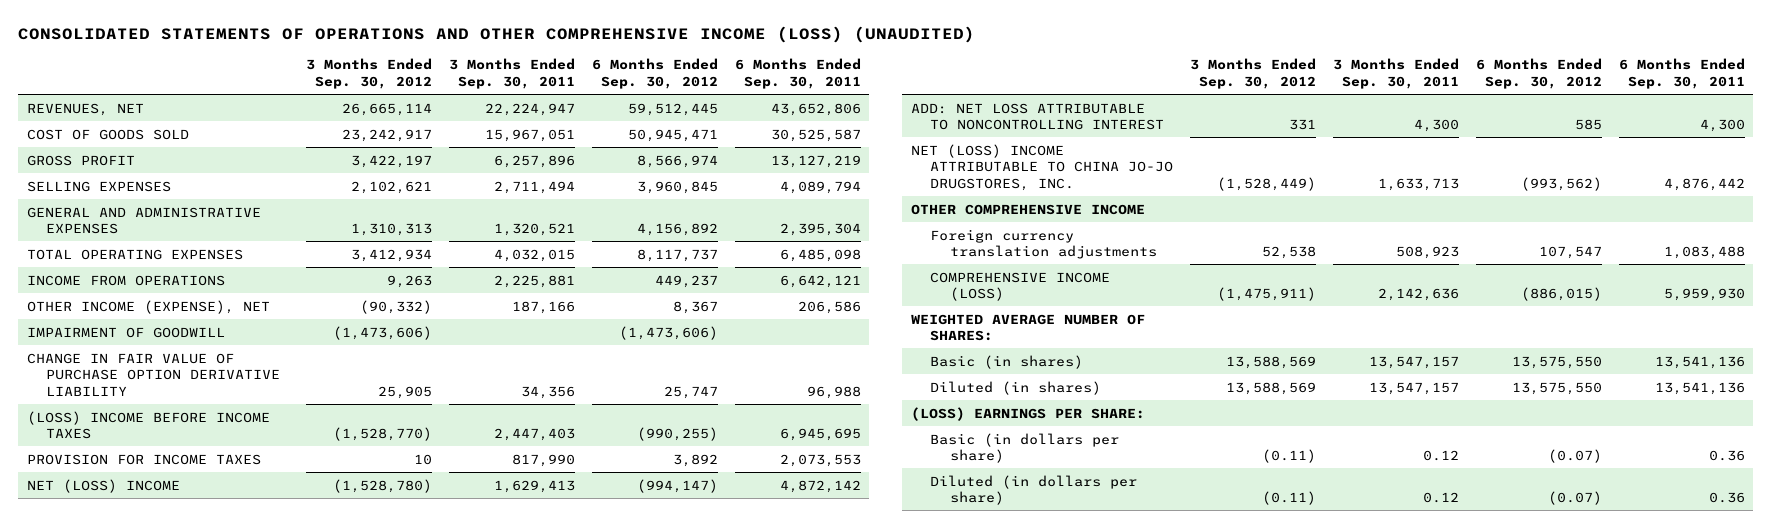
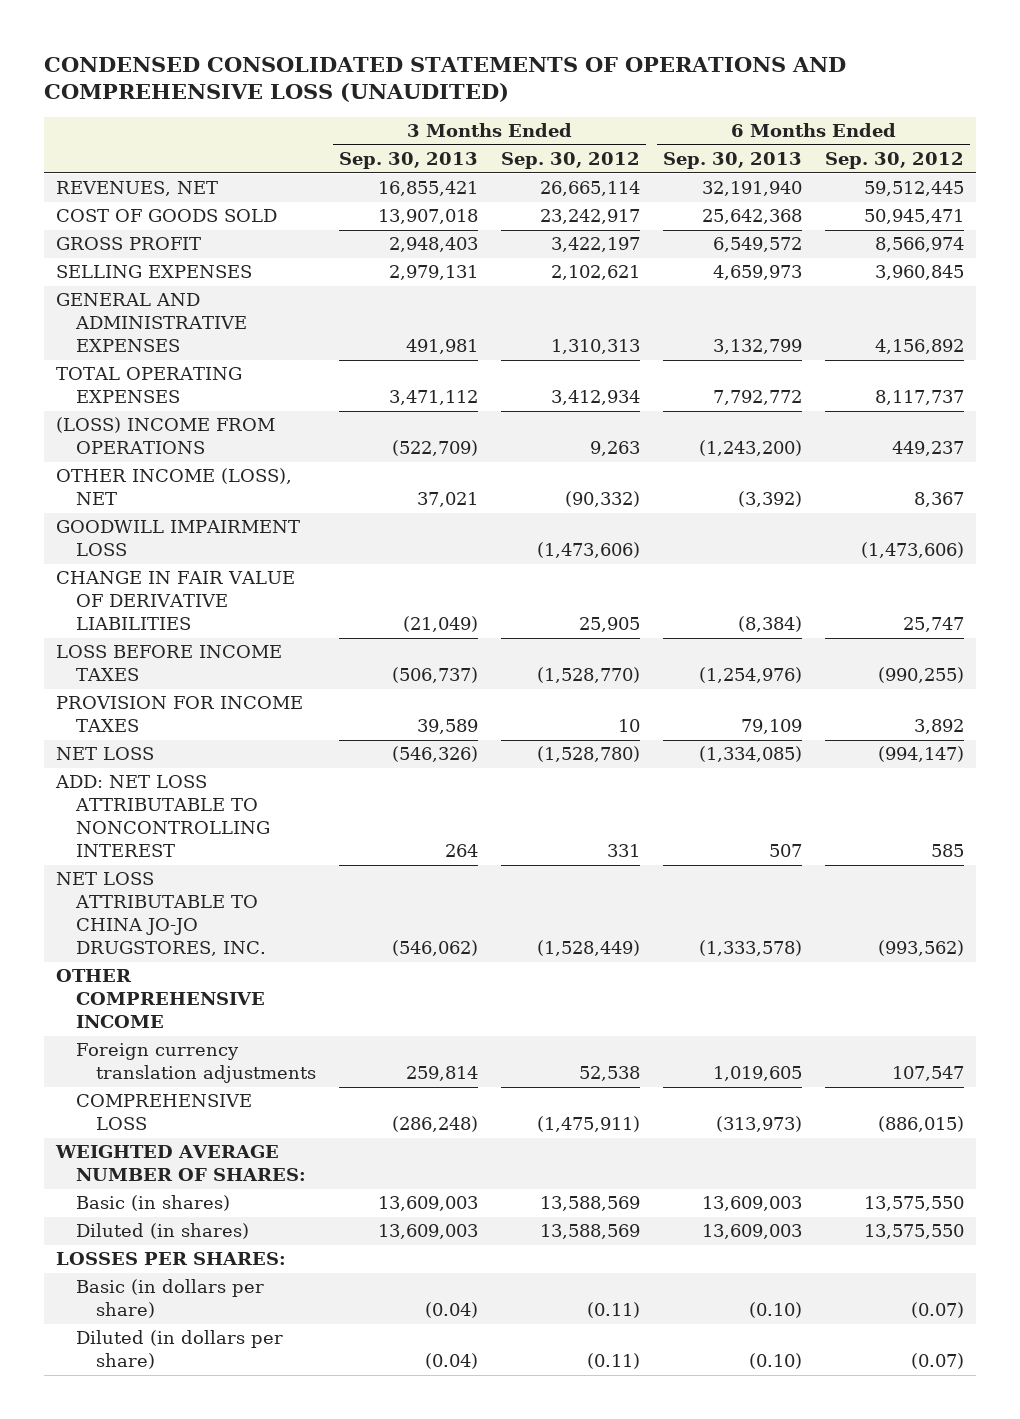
[18,25,976,43] CONSOLIDATED STATEMENTS OF OPERATIONS AND OTHER COMPREHENSIVE INCOME (LOSS) (UNAUDITED) -> [44,56,847,103] CONDENSED CONSOLIDATED STATEMENTS OF OPERATIONS AND COMPREHENSIVE LOSS (UNAUDITED)
[448,58,575,89] 3 Months Ended Sep. 30, 2011 -> none
[734,58,861,89] 6 Months Ended Sep. 30, 2011 -> none
none -> [339,152,479,170] Sep. 30, 2013
none -> [663,152,803,170] Sep. 30, 2013
[26,274,225,286] INCOME FROM OPERATIONS -> [55,417,275,455] (LOSS) INCOME FROM OPERATIONS
[26,299,270,314] OTHER INCOME (EXPENSE), NET -> [55,468,292,506] OTHER INCOME (LOSS), NET
[26,326,225,338] IMPAIRMENT OF GOODWILL -> [55,520,300,557] GOODWILL IMPAIRMENT LOSS
[26,352,281,396] CHANGE IN FAIR VALUE OF PURCHASE OPTION DERIVATIVE LIABILITY -> [55,571,295,631] CHANGE IN FAIR VALUE OF DERIVATIVE LIABILITIES
[26,410,270,440] (LOSS) INCOME BEFORE INCOME TAXES -> [55,645,282,682] LOSS BEFORE INCOME TAXES
[26,478,180,493] NET (LOSS) INCOME -> [55,747,154,761] NET LOSS
[910,143,1174,191] NET (LOSS) INCOME ATTRIBUTABLE TO CHINA JO-JO DRUGSTORES, INC. -> [55,872,266,957] NET LOSS ATTRIBUTABLE TO CHINA JO-JO DRUGSTORES, INC.
[930,271,1111,302] COMPREHENSIVE INCOME (LOSS) -> [75,1094,252,1131] COMPREHENSIVE LOSS
[910,406,1145,421] (LOSS) EARNINGS PER SHARE: -> [55,1252,286,1266] LOSSES PER SHARES:

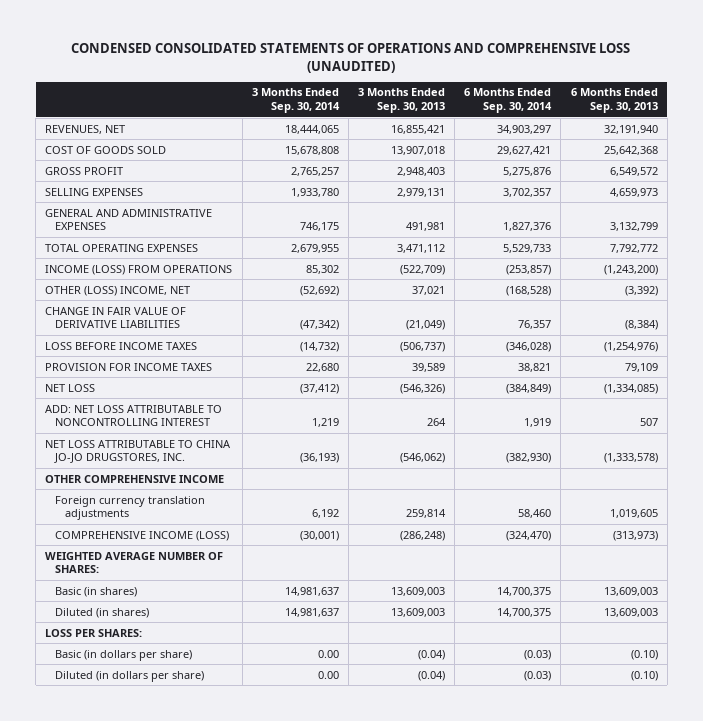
[501,152,641,170] Sep. 30, 2012 -> none
[825,152,965,170] Sep. 30, 2012 -> none
none -> [251,88,340,114] 3 Months Ended Sep. 30, 2014
none -> [464,88,553,114] 6 Months Ended Sep. 30, 2014
[55,520,300,557] GOODWILL IMPAIRMENT LOSS -> none
[55,417,275,455] (LOSS) INCOME FROM OPERATIONS -> [45,264,233,275] INCOME (LOSS) FROM OPERATIONS
[55,468,292,506] OTHER INCOME (LOSS), NET -> [45,285,191,296] OTHER (LOSS) INCOME, NET
[75,1094,252,1131] COMPREHENSIVE LOSS -> [55,530,230,541] COMPREHENSIVE INCOME (LOSS)
[55,1252,286,1266] LOSSES PER SHARES: -> [45,628,143,637] LOSS PER SHARES:

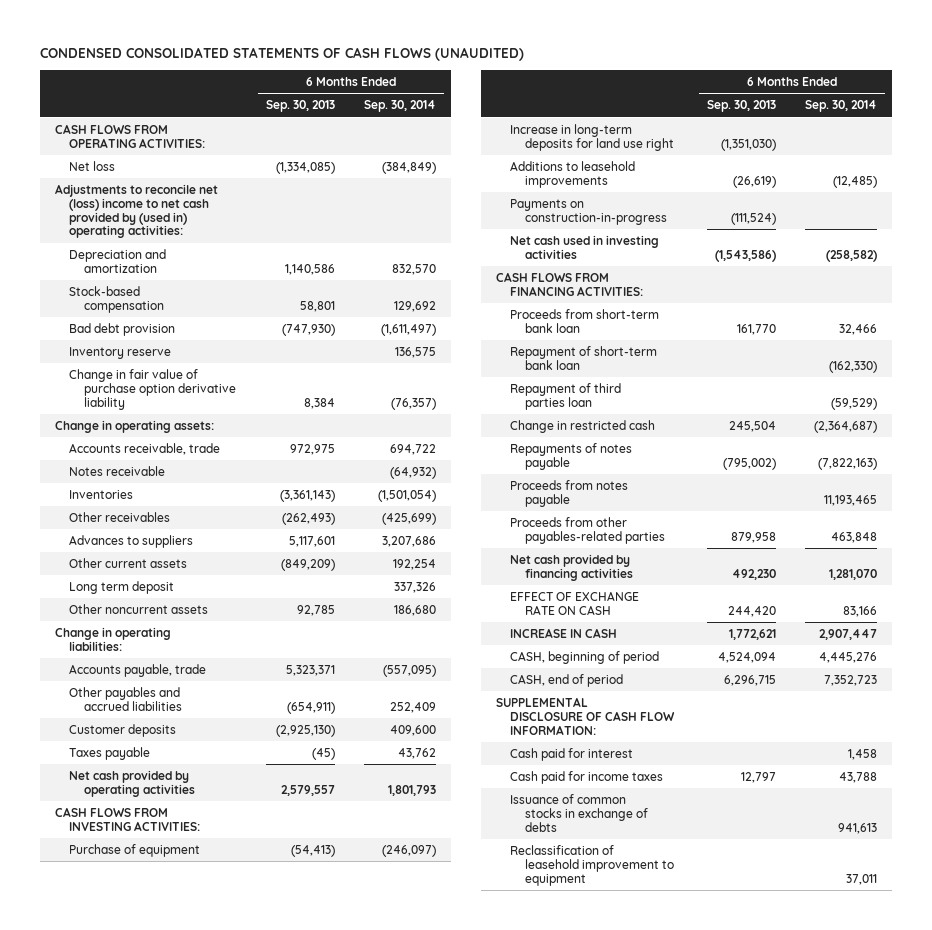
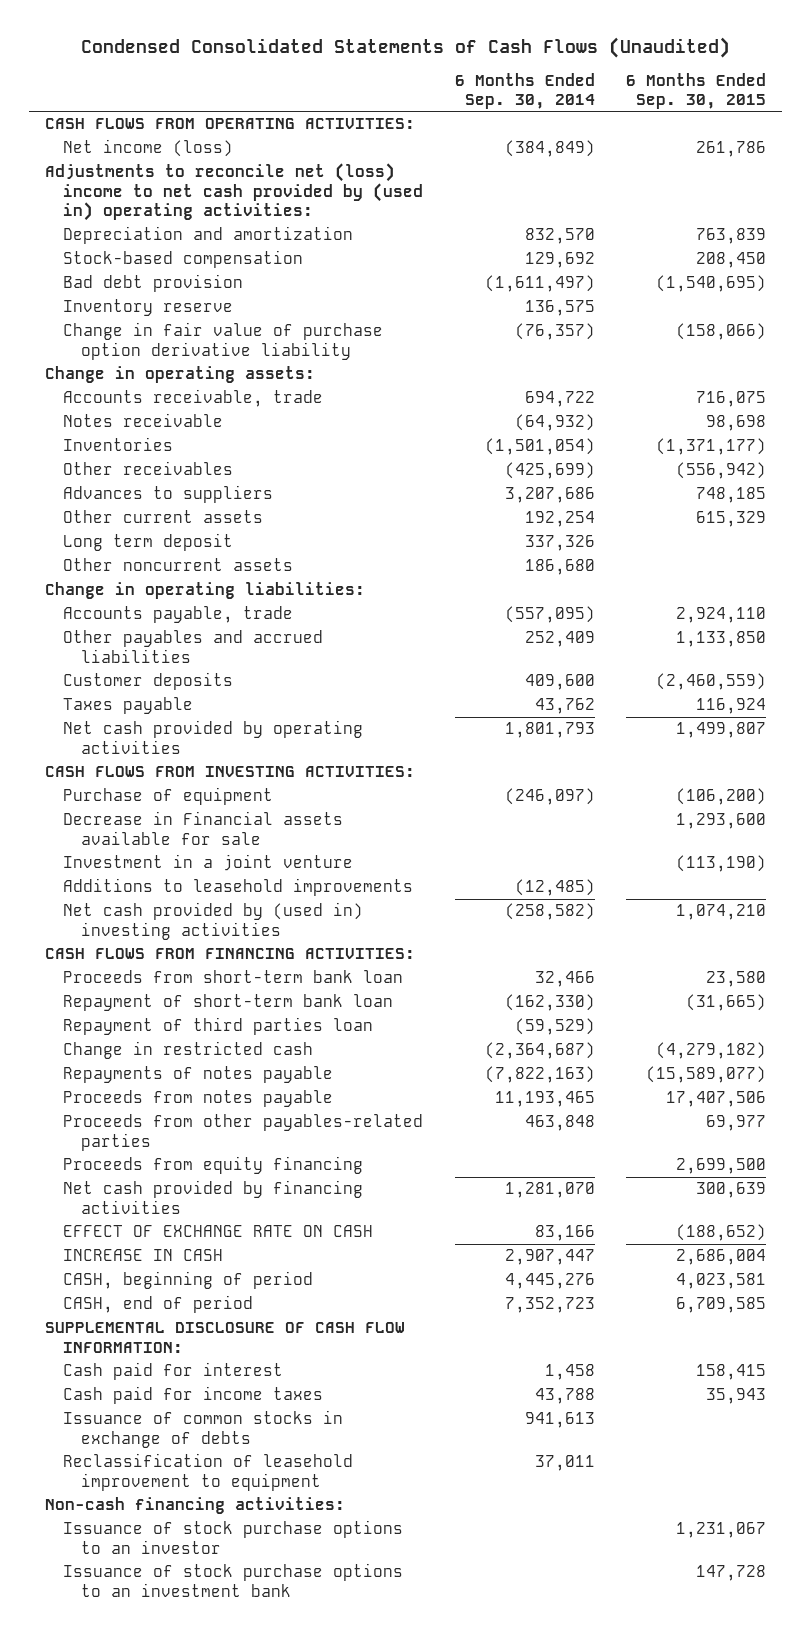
[39,47,524,62] CONDENSED CONSOLIDATED STATEMENTS OF CASH FLOWS (UNAUDITED) -> [80,37,730,59] Condensed Consolidated Statements of Cash Flows (Unaudited)
[265,100,335,113] Sep. 30, 2013 -> none
none -> [626,72,767,110] 6 Months Ended Sep. 30, 2015
[69,160,116,171] Net loss -> [62,139,233,158] Net income (loss)
[510,123,675,151] Increase in long-term deposits for land use right -> none
none -> [62,811,343,845] Decrease in Financial assets available for sale
none -> [62,854,353,872] Investment in a joint venture
[510,198,668,225] Payments on construction-in-progress -> none
[510,234,660,259] Net cash used in investing activities -> [62,902,363,940] Net cash provided by (used in) investing activities
none -> [62,1156,363,1175] Proceeds from equity financing
none -> [45,1497,346,1515] Non-cash financing activities:
none -> [62,1520,403,1554] Issuance of stock purchase options to an investor
none -> [62,1563,403,1597] Issuance of stock purchase options to an investment bank

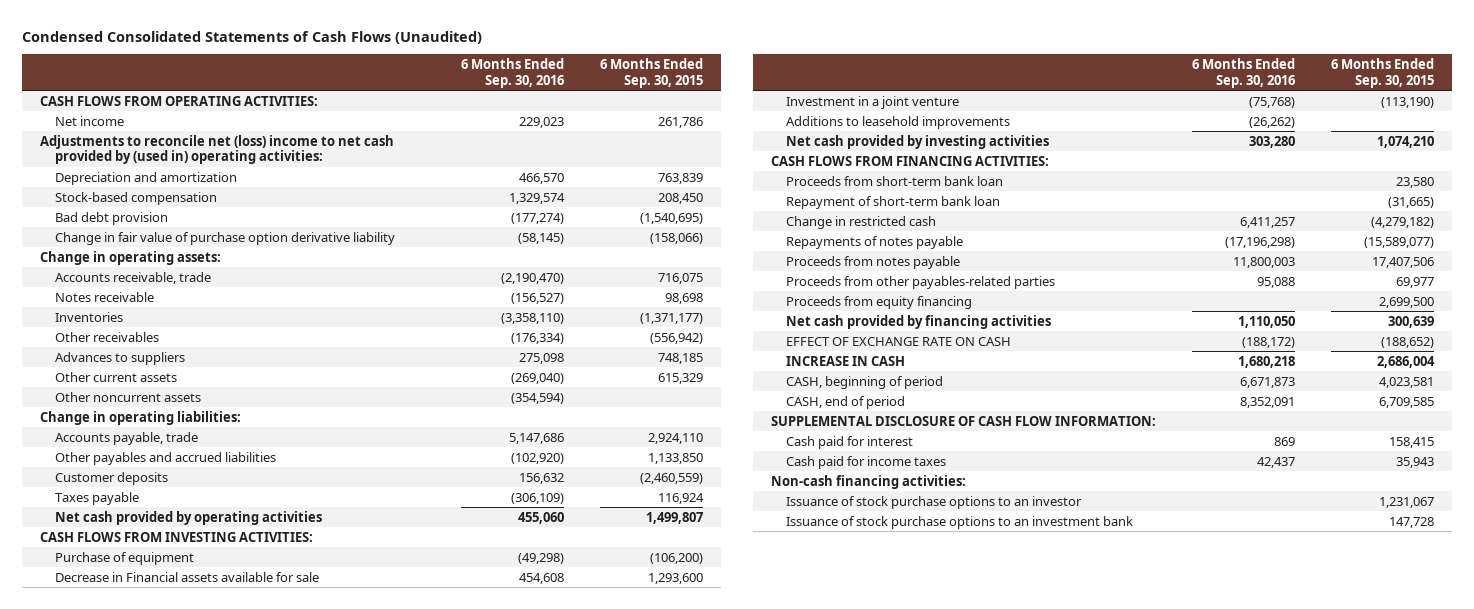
[454,72,595,110] 6 Months Ended Sep. 30, 2014 -> none
none -> [460,58,564,88] 6 Months Ended Sep. 30, 2016
[62,139,233,158] Net income (loss) -> [54,115,124,126] Net income
[62,299,233,317] Inventory reserve -> none
[62,533,233,552] Long term deposit -> none
[62,902,363,940] Net cash provided by (used in) investing activities -> [785,134,1049,149] Net cash provided by investing activities
[62,1017,373,1036] Repayment of third parties loan -> none
[62,1410,343,1448] Issuance of common stocks in exchange of debts -> none
[62,1453,353,1491] Reclassification of leasehold improvement to equipment -> none

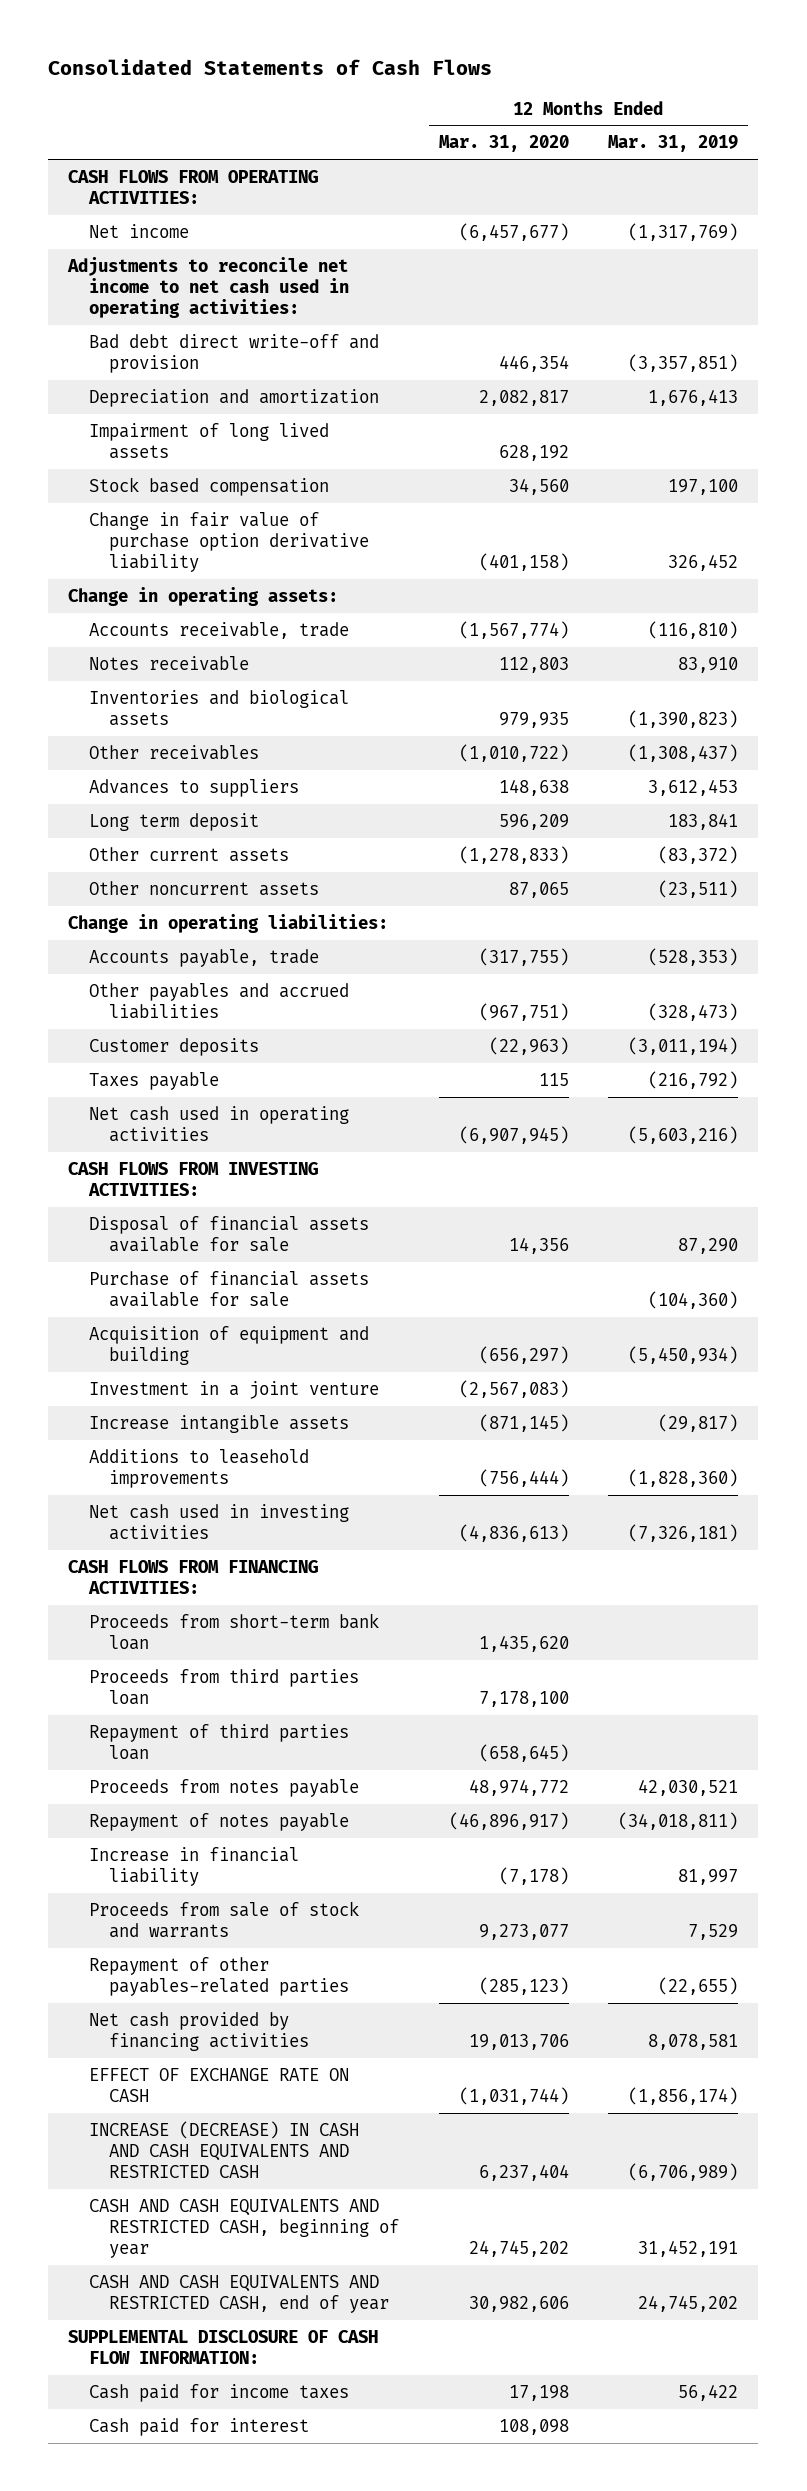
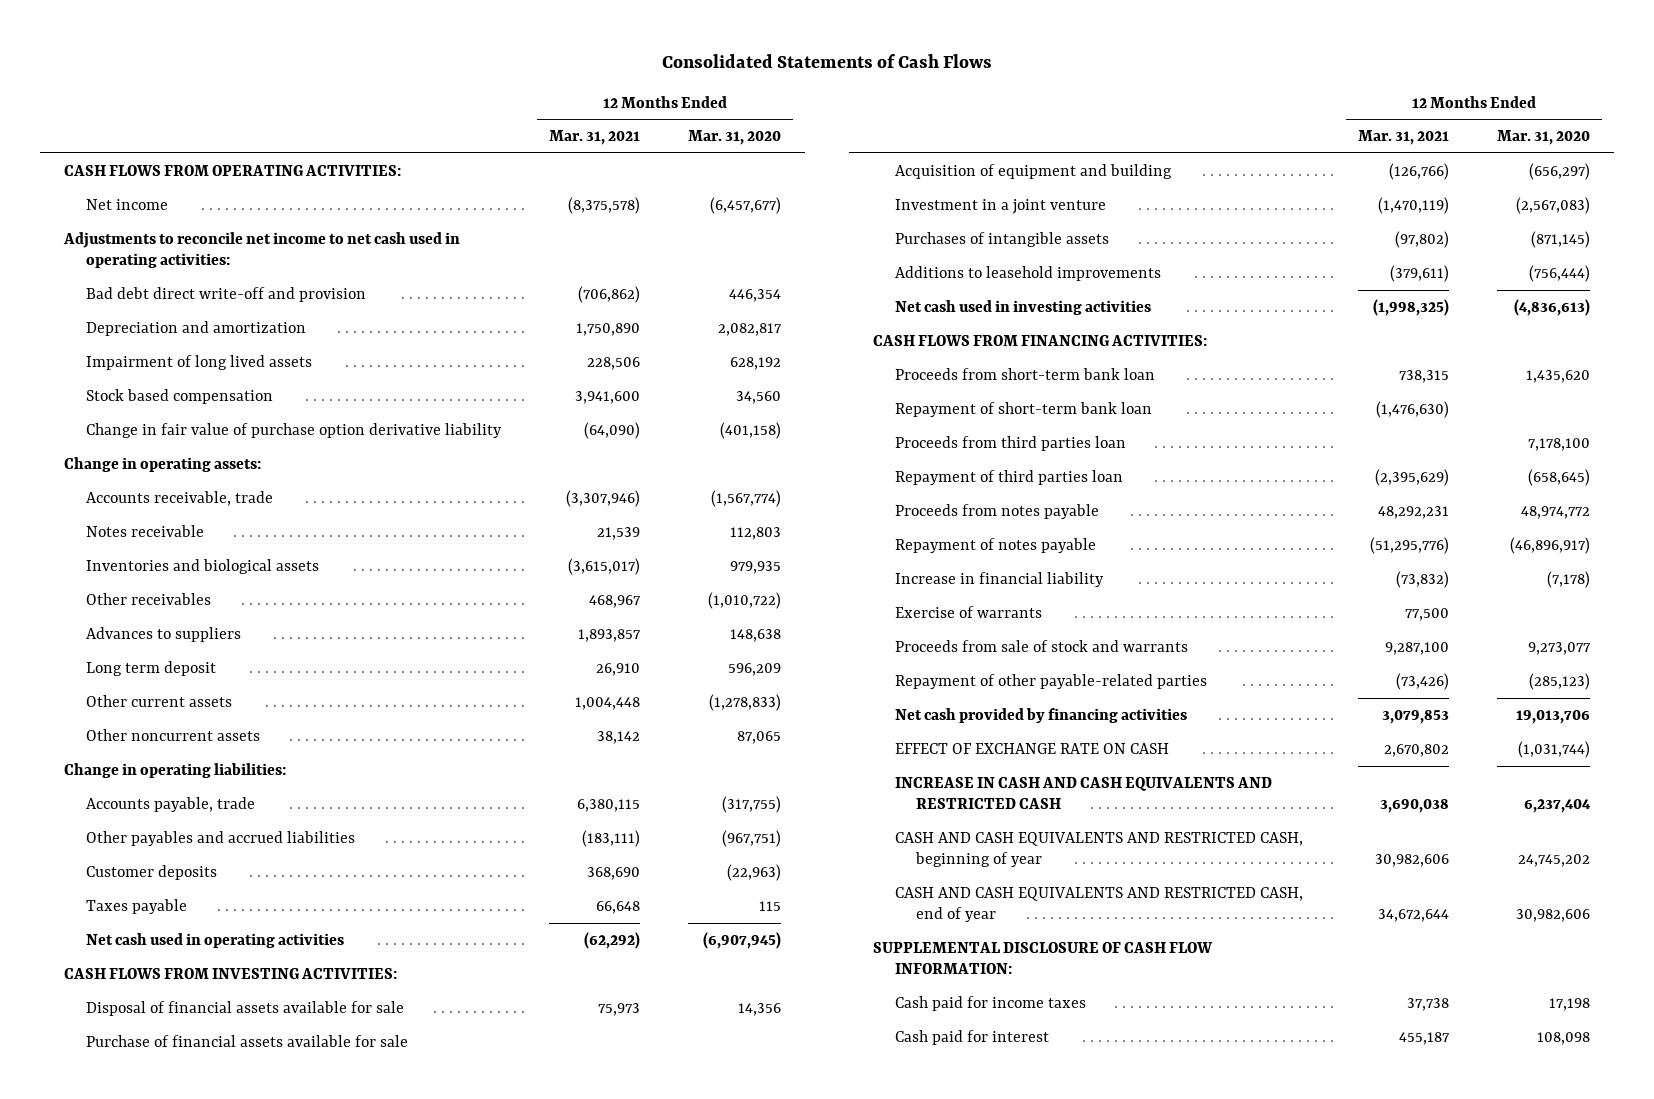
[608,135,739,153] Mar. 31, 2019 -> none
none -> [548,130,640,146] Mar. 31, 2021
[88,1414,349,1433] Increase intangible assets -> [894,231,1109,247] Purchases of intangible assets
none -> [894,401,1152,417] Repayment of short-term bank loan
none -> [894,605,1042,618] Exercise of warrants
[88,1956,349,1996] Repayment of other payables-related parties -> [894,673,1207,689] Repayment of other payable-related parties
[88,2120,359,2178] INCREASE (DECREASE) IN CASH AND CASH EQUIVALENTS AND RESTRICTED CASH -> [894,776,1272,810] INCREASE IN CASH AND CASH EQUIVALENTS AND RESTRICTED CASH

